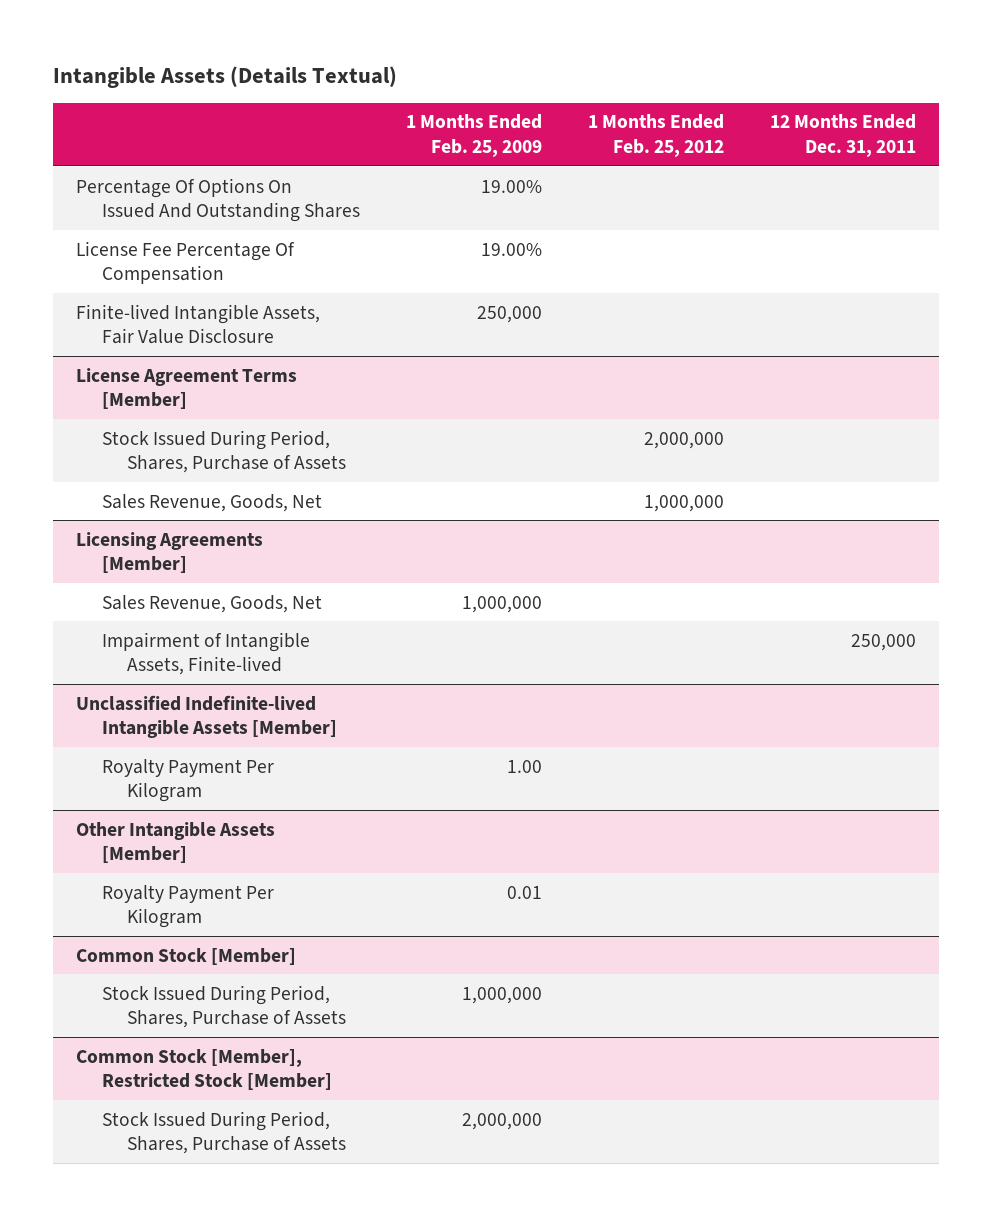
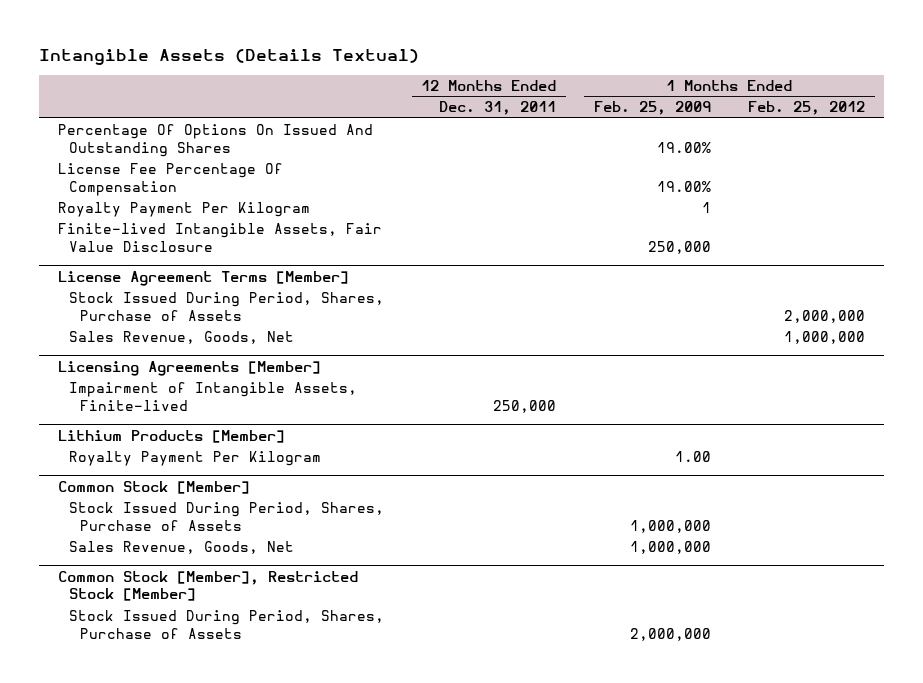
none -> [57,202,310,218] Royalty Payment Per Kilogram
[101,594,322,613] Sales Revenue, Goods, Net -> none
[76,694,337,739] Unclassified Indefinite-lived Intangible Assets [Member] -> none
none -> [57,429,285,443] Lithium Products [Member]
[76,821,276,864] Other Intangible Assets [Member] -> none
[101,884,274,929] Royalty Payment Per Kilogram -> none
none -> [68,541,294,555] Sales Revenue, Goods, Net

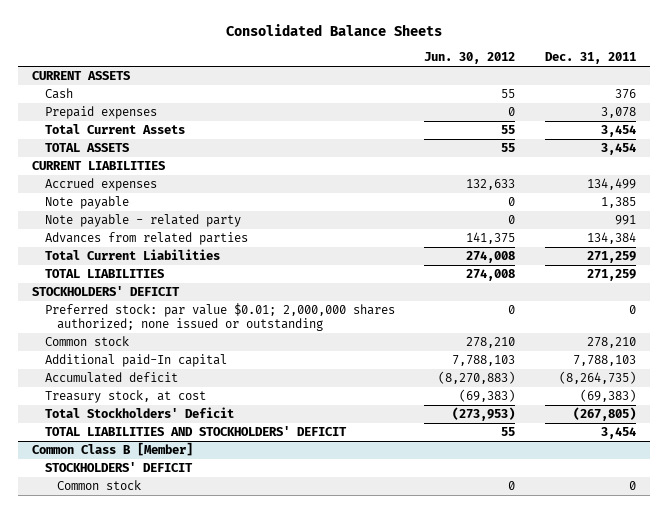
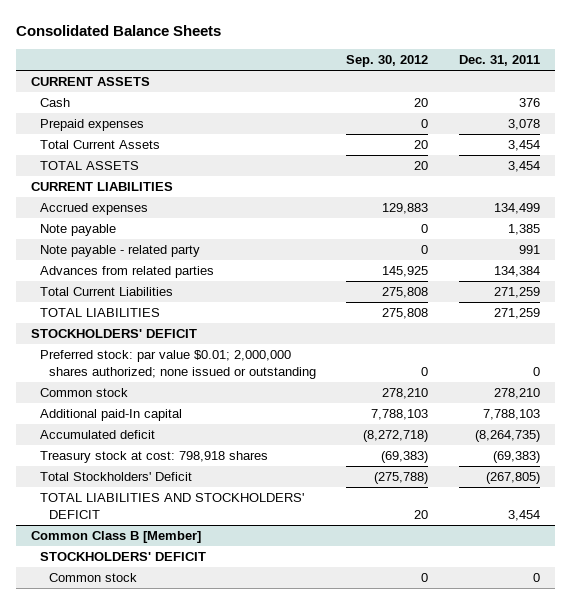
[424,52,516,65] Jun. 30, 2012 -> none
none -> [346,55,429,68] Sep. 30, 2012
[44,390,206,404] Treasury stock, at cost -> [40,450,269,463] Treasury stock at cost: 798,918 shares

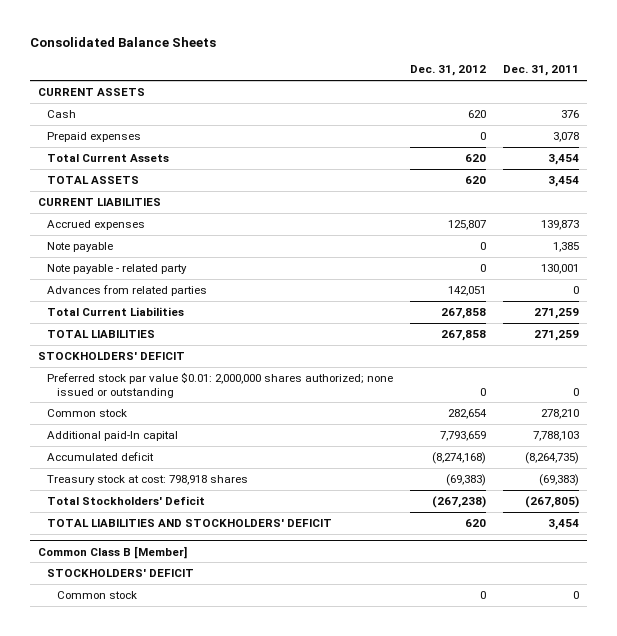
[346,55,429,68] Sep. 30, 2012 -> none
none -> [409,65,486,77] Dec. 31, 2012
[493,202,540,214] 134,499 -> [540,219,579,230] 139,873
[518,244,540,254] 991 -> [540,263,579,274] 130,001
[493,265,540,277] 134,384 -> [572,285,579,294] 0
[40,349,317,380] Preferred stock: par value $0.01; 2,000,000 shares authorized; none issued or outstanding -> [47,371,394,398] Preferred stock par value $0.01: 2,000,000 shares authorized; none issued or outstanding

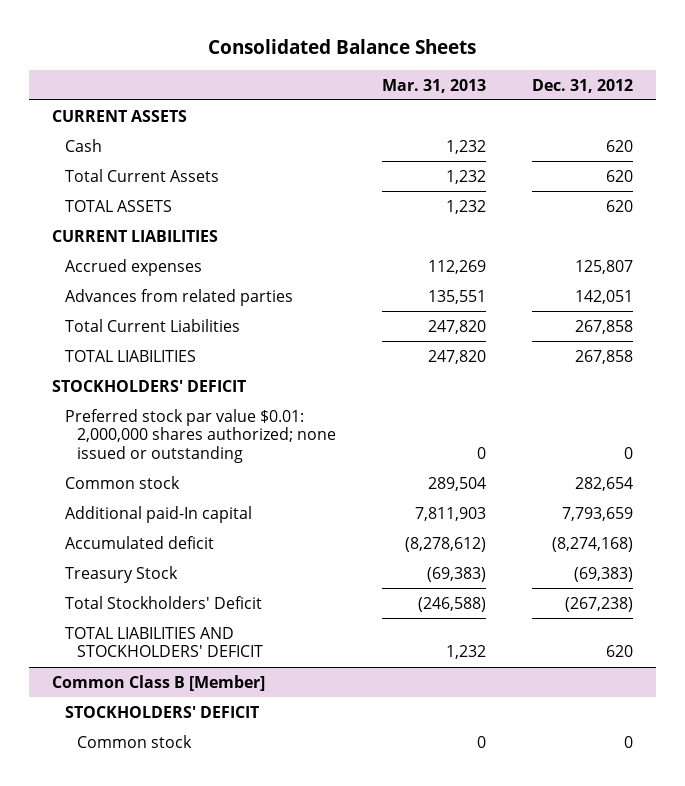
[502,65,579,77] Dec. 31, 2011 -> none
none -> [382,78,487,93] Mar. 31, 2013
[47,131,142,142] Prepaid expenses -> none
[47,241,114,252] Note payable -> none
[47,263,188,274] Note payable - related party -> none
[47,474,249,485] Treasury stock at cost: 798,918 shares -> [64,565,178,583] Treasury Stock

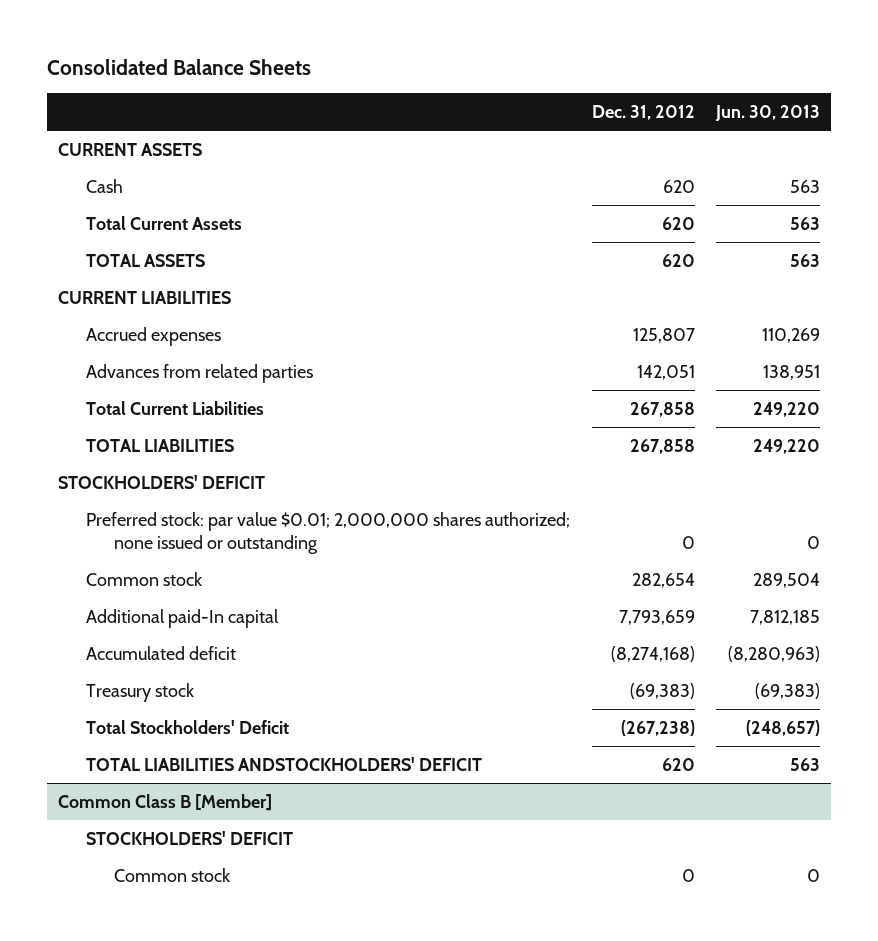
[382,78,487,93] Mar. 31, 2013 -> none
none -> [715,105,821,122] Jun. 30, 2013
[64,408,337,463] Preferred stock par value $0.01: 2,000,000 shares authorized; none issued or outstanding -> [85,511,570,554] Preferred stock: par value $0.01; 2,000,000 shares authorized; none issued or outstanding
[64,565,178,583] Treasury Stock -> [85,682,194,702] Treasury stock
[64,626,264,658] TOTAL LIABILITIES AND STOCKHOLDERS' DEFICIT -> [85,756,482,771] TOTAL LIABILITIES ANDSTOCKHOLDERS' DEFICIT

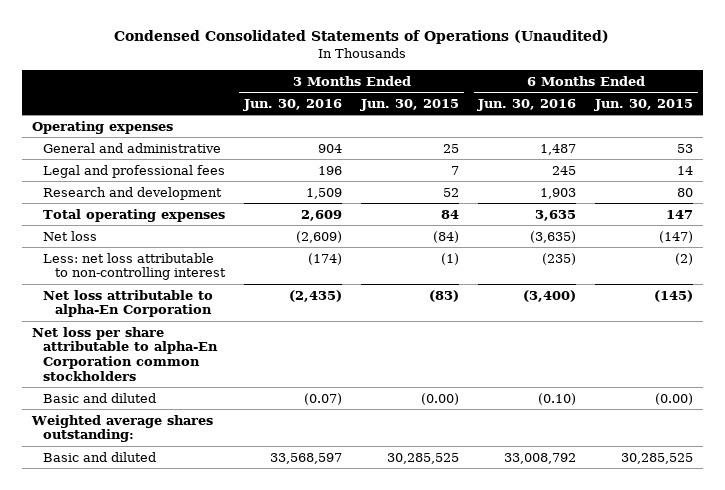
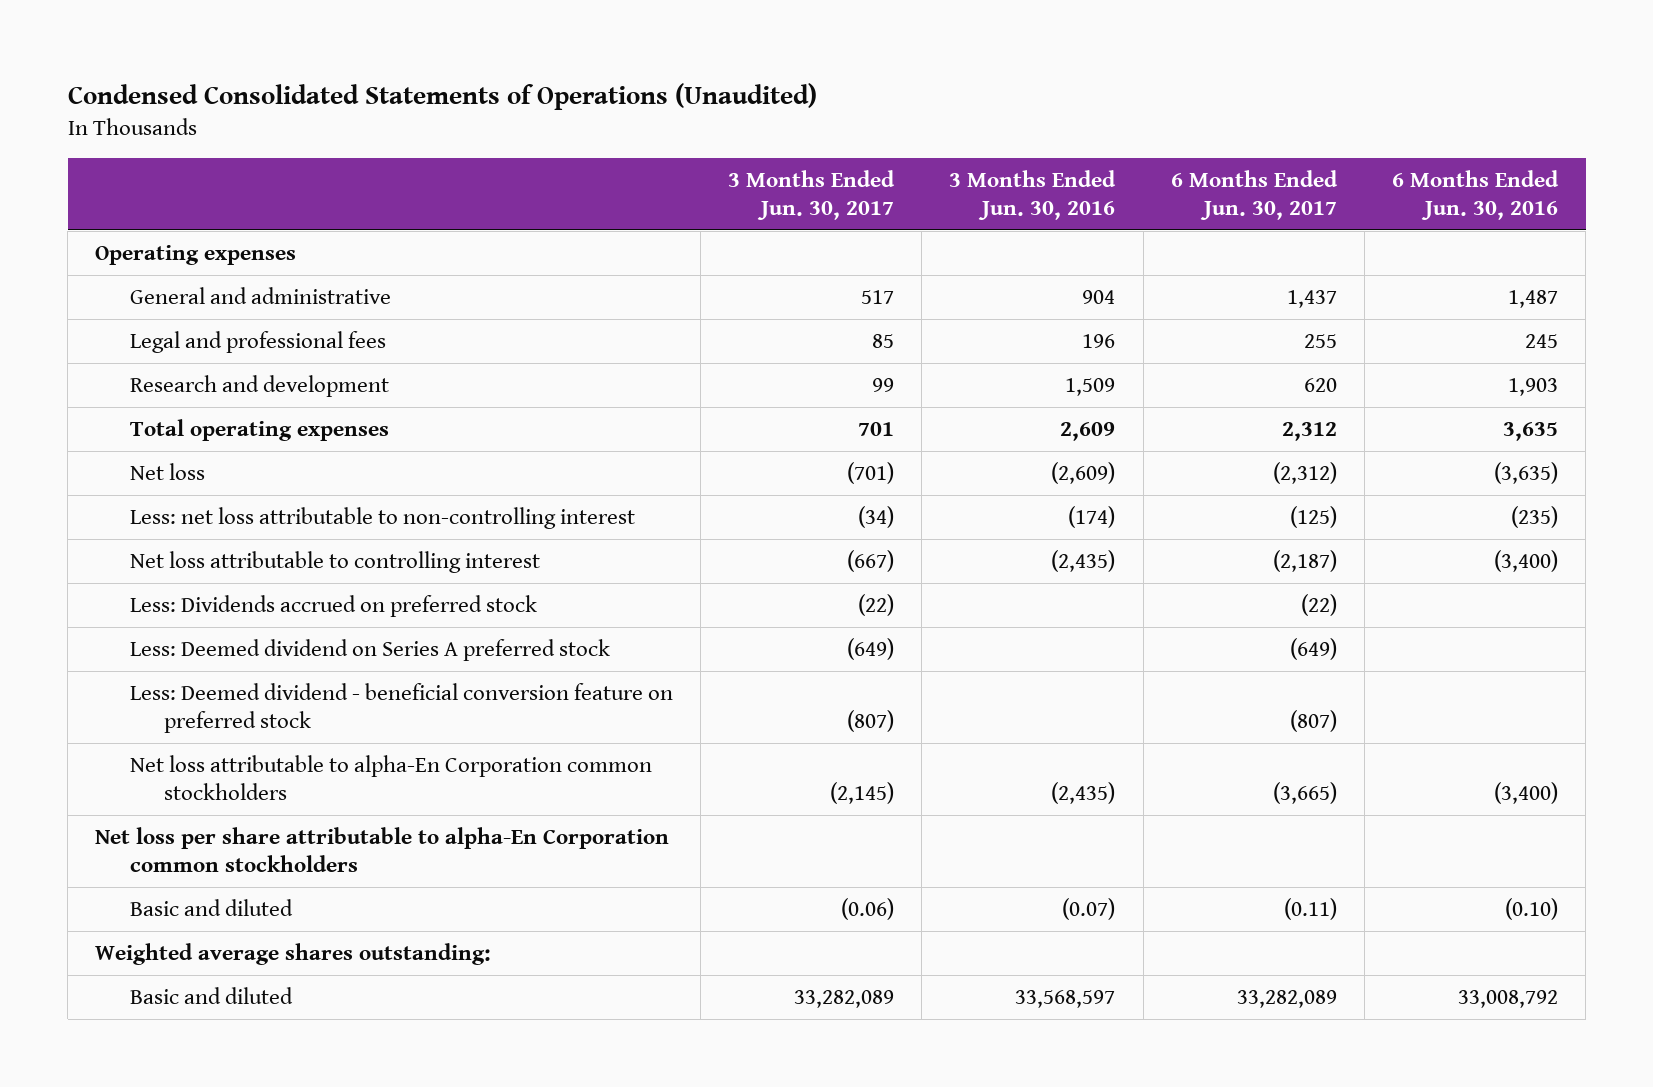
[360,98,460,111] Jun. 30, 2015 -> none
[594,98,694,111] Jun. 30, 2015 -> none
none -> [727,170,895,221] 3 Months Ended Jun. 30, 2017
none -> [1170,170,1338,221] 6 Months Ended Jun. 30, 2017
[43,289,214,318] Net loss attributable to alpha-En Corporation -> [129,551,540,574] Net loss attributable to controlling interest
none -> [129,595,537,618] Less: Dividends accrued on preferred stock
none -> [129,639,610,662] Less: Deemed dividend on Series A preferred stock
none -> [129,683,673,733] Less: Deemed dividend - beneficial conversion feature on preferred stock
none -> [129,755,652,800] Net loss attributable to alpha-En Corporation common stockholders

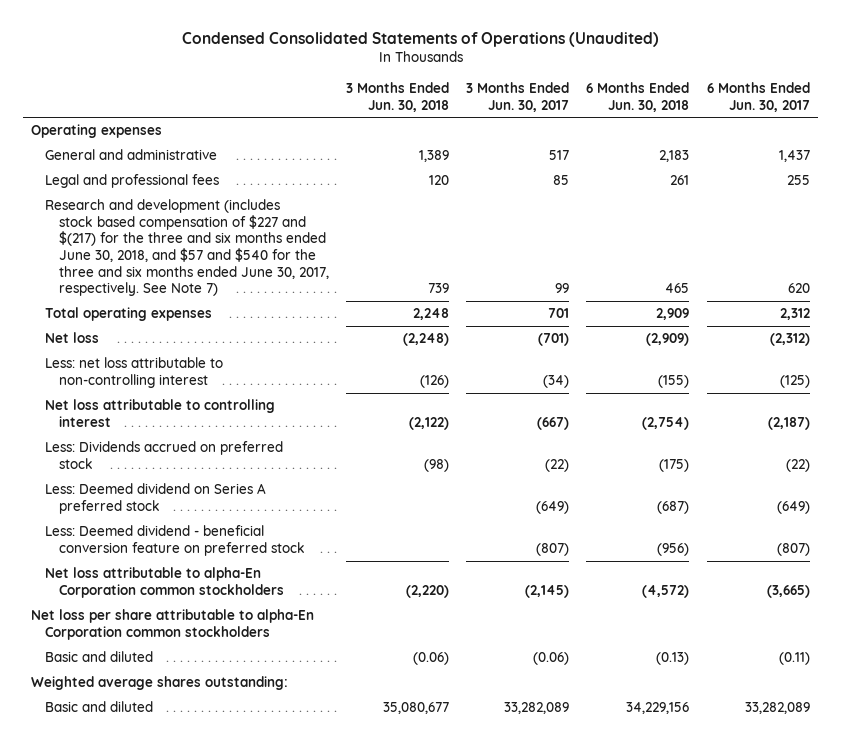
[949,170,1117,221] 3 Months Ended Jun. 30, 2016 -> none
[1392,170,1560,221] 6 Months Ended Jun. 30, 2016 -> none
none -> [346,82,450,112] 3 Months Ended Jun. 30, 2018
none -> [586,82,690,112] 6 Months Ended Jun. 30, 2018
[129,375,389,398] Research and development -> [45,199,329,297] Research and development (includes stock based compensation of $227 and $(217) for the three and six months ended June 30, 2018, and $57 and $540 for the three and six months ended June 30, 2017, respectively. See Note 7)

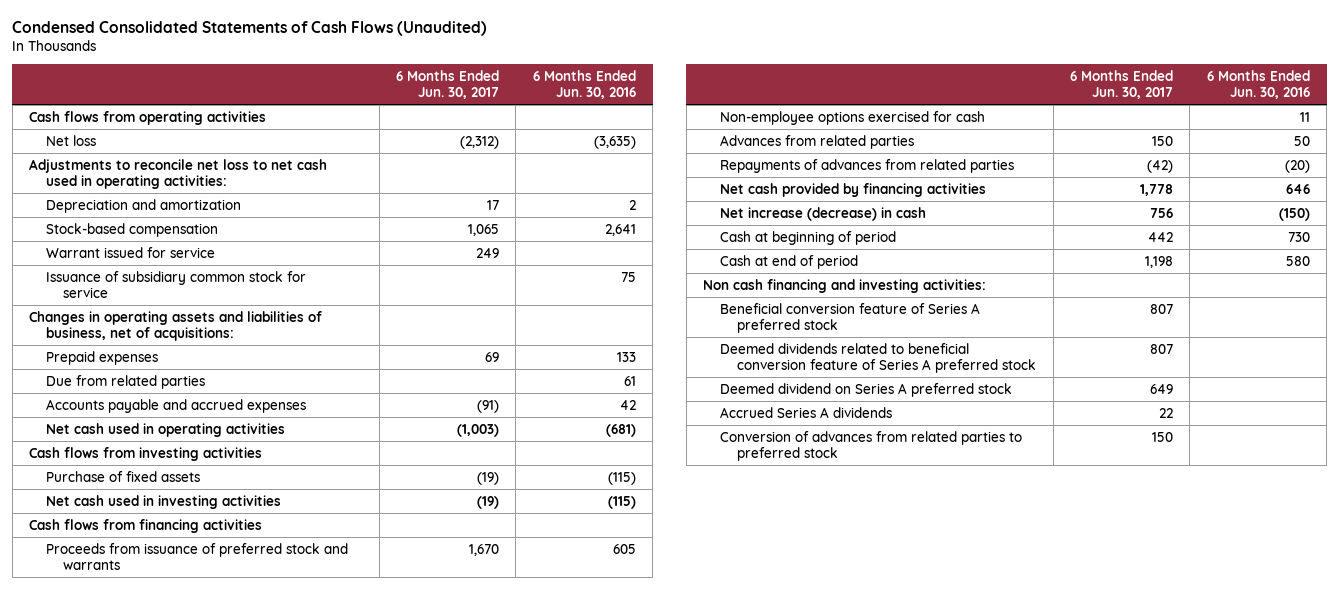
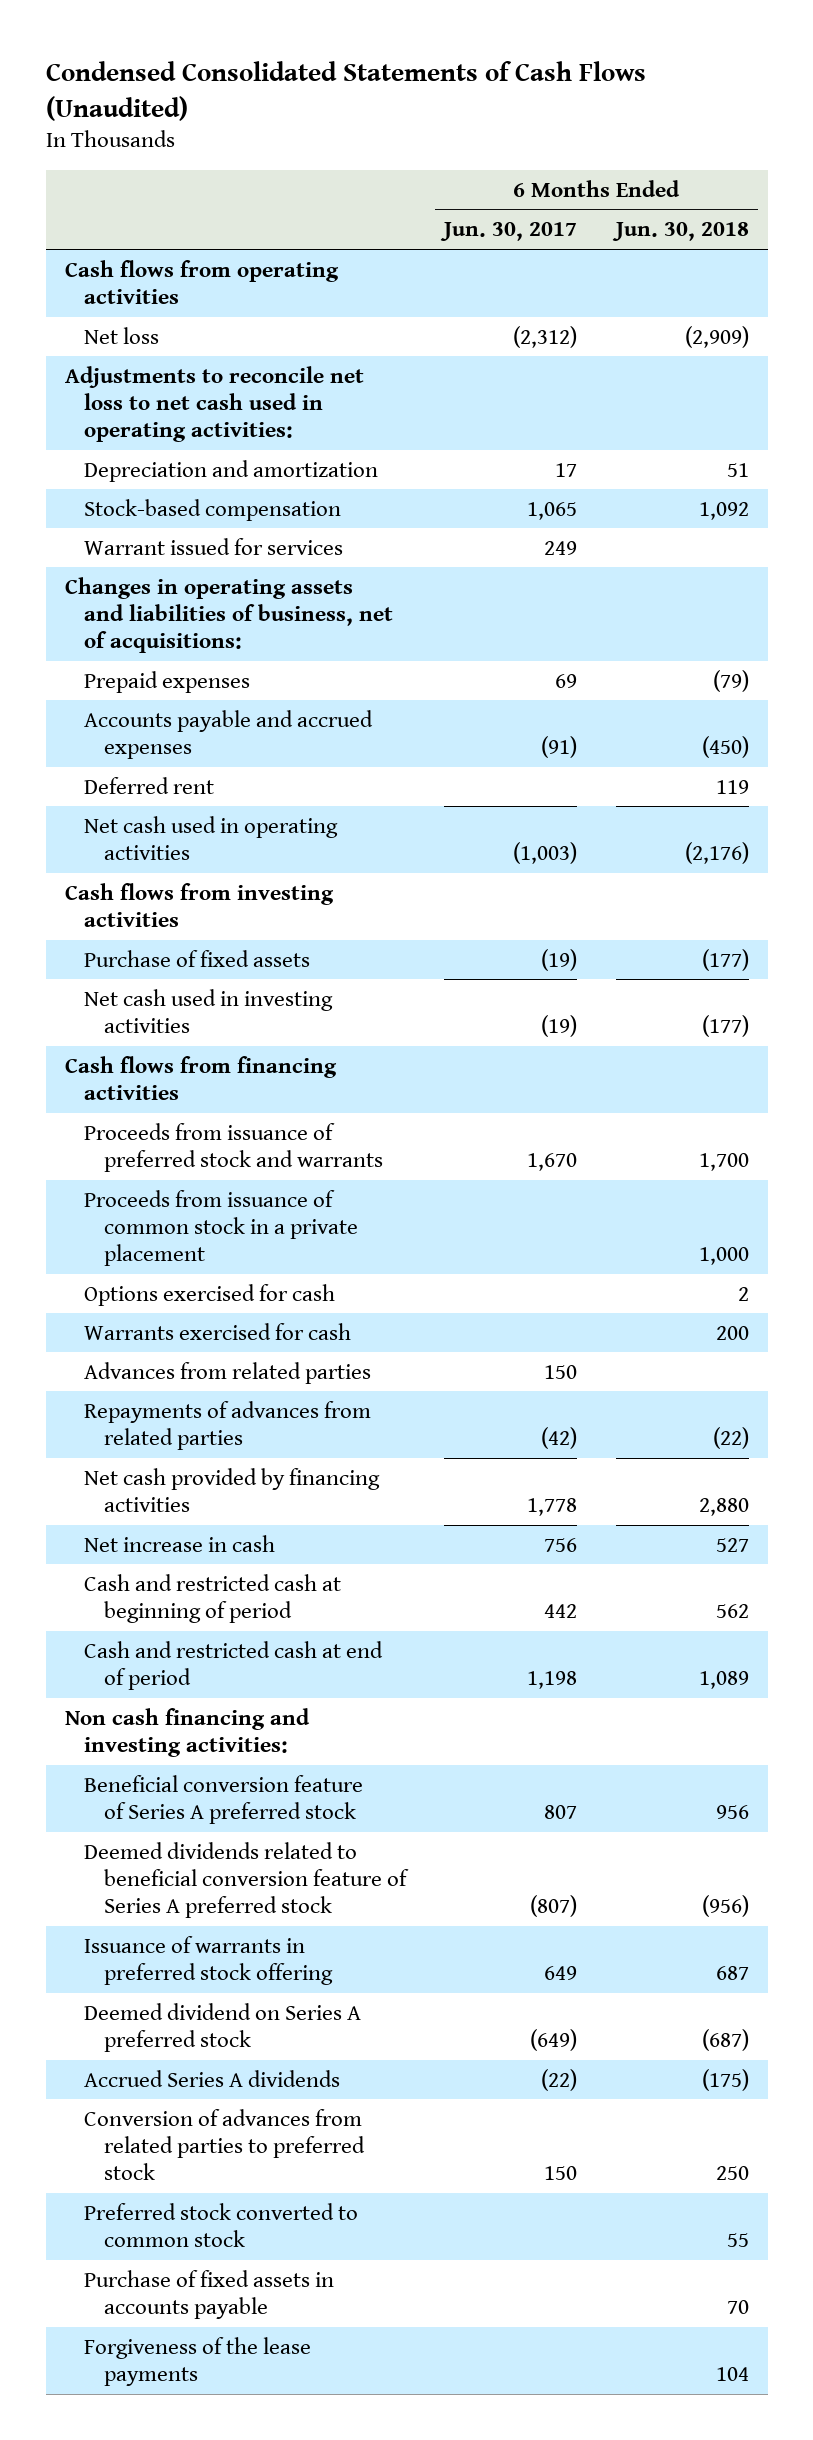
[532,69,636,99] 6 Months Ended Jun. 30, 2016 -> none
none -> [611,222,749,242] Jun. 30, 2018
[46,270,307,298] Issuance of subsidiary common stock for service -> none
[46,246,216,258] Warrant issued for service -> [84,537,344,555] Warrant issued for services
[46,374,206,389] Due from related parties -> none
none -> [84,776,215,794] Deferred rent
none -> [84,1189,359,1266] Proceeds from issuance of common stock in a private placement
[720,110,986,125] Non-employee options exercised for cash -> [84,1283,336,1306] Options exercised for cash
none -> [84,1322,352,1340] Warrants exercised for cash
[720,206,927,221] Net increase (decrease) in cash -> [84,1534,276,1552] Net increase in cash
[720,230,897,245] Cash at beginning of period -> [84,1573,342,1623] Cash and restricted cash at beginning of period
[720,254,859,269] Cash at end of period -> [84,1640,384,1690] Cash and restricted cash at end of period
[1150,343,1174,354] 807 -> [530,1894,578,1917] (807)
none -> [84,1935,334,1985] Issuance of warrants in preferred stock offering
[1150,383,1174,394] 649 -> [530,2028,578,2051] (649)
[1159,407,1174,418] 22 -> [541,2068,578,2091] (22)
none -> [84,2202,359,2247] Preferred stock converted to common stock
none -> [84,2269,335,2319] Purchase of fixed assets in accounts payable
none -> [84,2336,312,2386] Forgiveness of the lease payments

